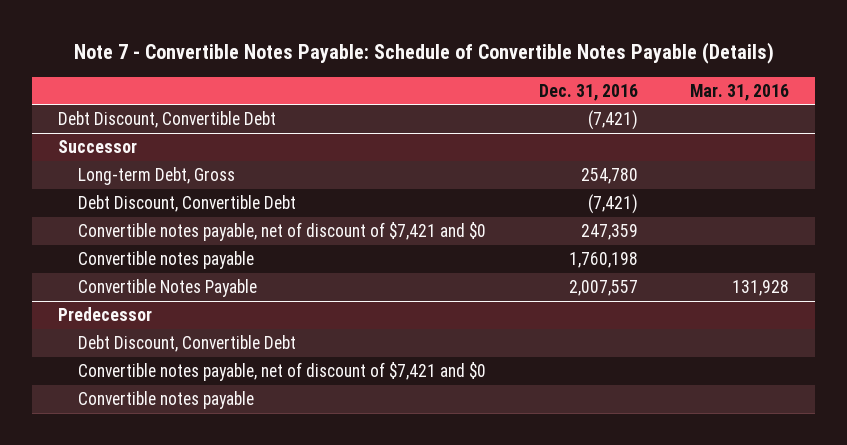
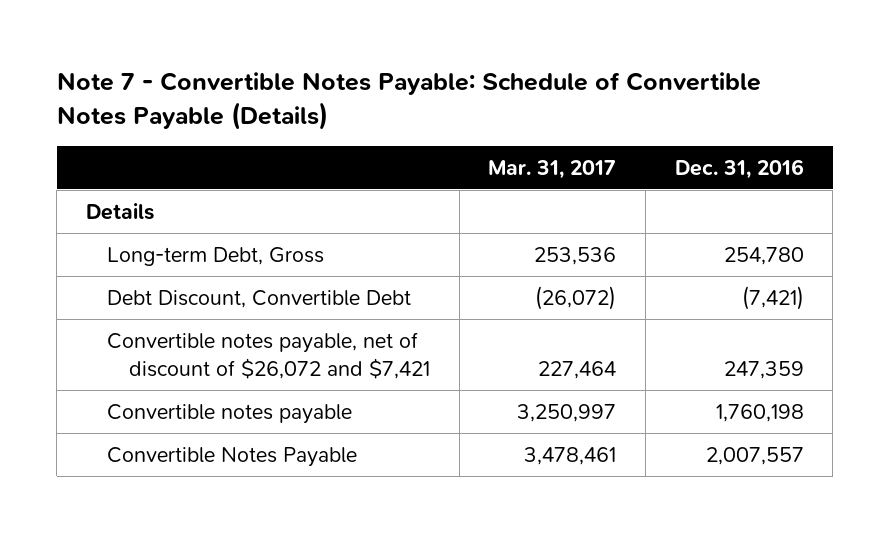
[690,83,790,101] Mar. 31, 2016 -> none
none -> [488,159,617,179] Mar. 31, 2017
[58,111,277,129] Debt Discount, Convertible Debt -> none
[58,140,138,154] Successor -> none
none -> [85,202,154,220] Details
[78,222,487,242] Convertible notes payable, net of discount of $7,421 and $0 -> [107,331,430,379] Convertible notes payable, net of discount of $26,072 and $7,421
[58,307,153,322] Predecessor -> none
[78,335,297,353] Debt Discount, Convertible Debt -> none
[78,362,487,382] Convertible notes payable, net of discount of $7,421 and $0 -> none
[78,391,255,410] Convertible notes payable -> none

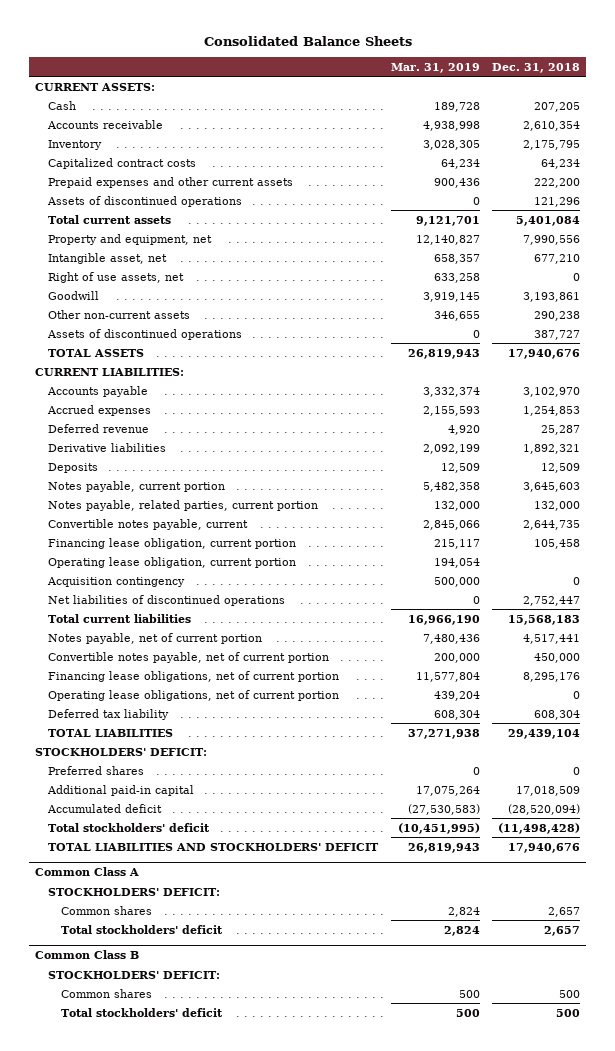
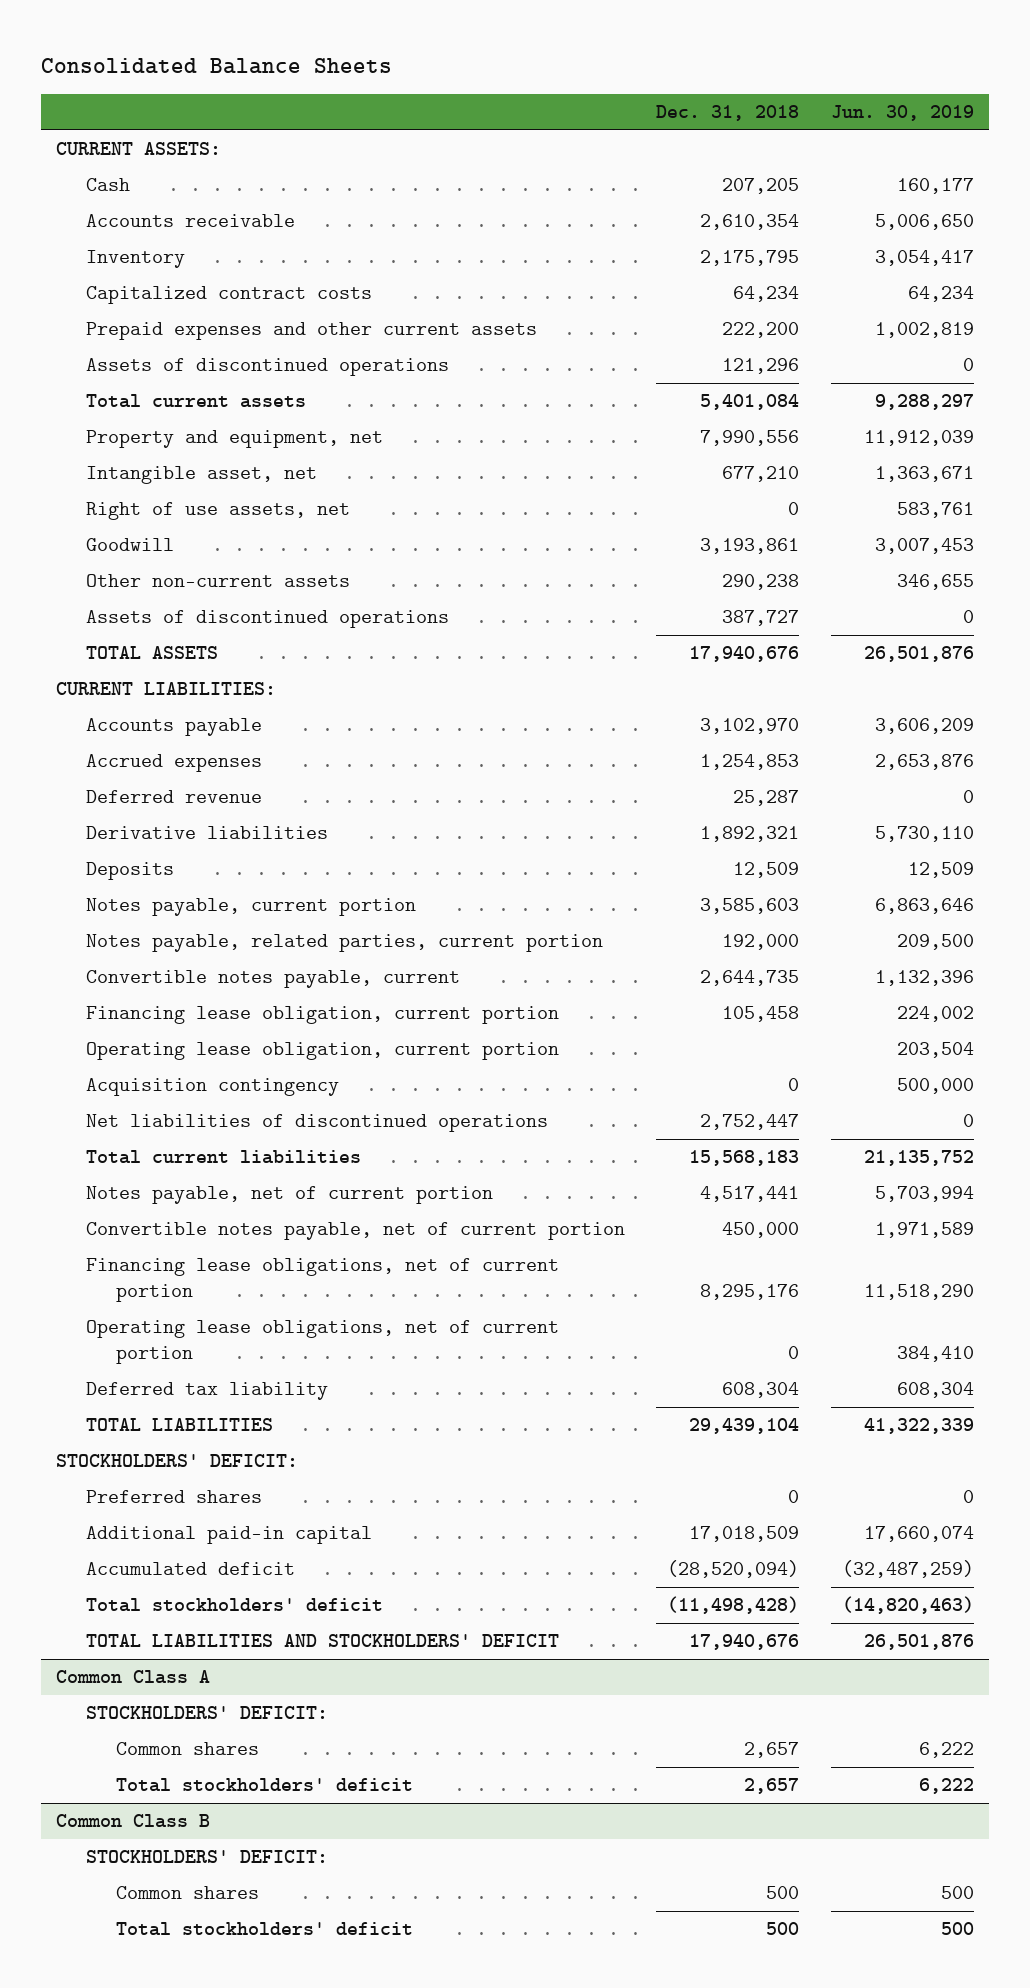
[390,62,480,73] Mar. 31, 2019 -> none
none -> [830,105,974,122] Jun. 30, 2019
[522,481,580,492] 3,645,603 -> [700,898,800,915] 3,585,603
[533,500,580,511] 132,000 -> [722,934,800,951] 192,000

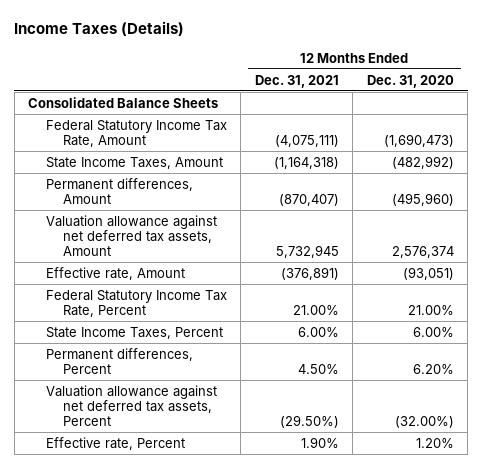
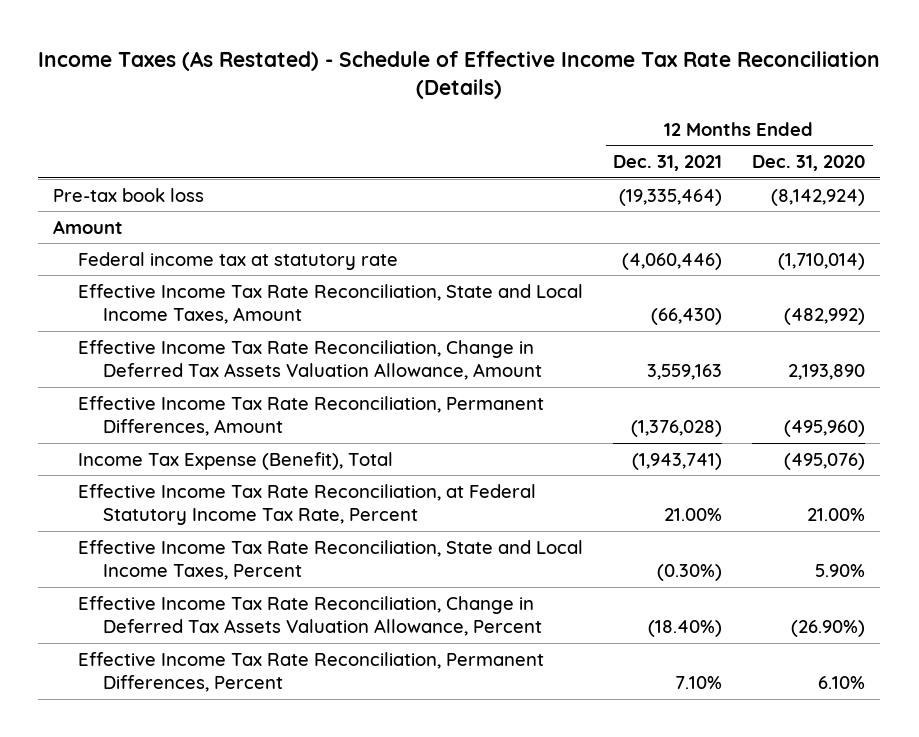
[14,21,185,37] Income Taxes (Details) -> [38,50,881,100] Income Taxes (As Restated) - Schedule of Effective Income Tax Rate Reconciliation (Details)
[28,96,219,108] Consolidated Balance Sheets -> none
[45,177,193,204] Permanent differences, Amount -> none
[45,266,185,280] Effective rate, Amount -> none
[45,347,193,374] Permanent differences, Percent -> none
[45,436,185,450] Effective rate, Percent -> none
none -> [53,187,205,202] Pre-tax book loss
none -> [53,219,124,234] Amount
[45,119,227,147] Federal Statutory Income Tax Rate, Amount -> [78,251,399,270] Federal income tax at statutory rate
[274,134,339,147] (4,075,111) -> [622,252,723,270] (4,060,446)
[383,133,454,147] (1,690,473) -> [778,252,866,270] (1,710,014)
[45,156,223,169] State Income Taxes, Amount -> [78,283,584,325] Effective Income Tax Rate Reconciliation, State and Local Income Taxes, Amount
[273,156,339,169] (1,164,318) -> [651,308,723,326] (66,430)
[45,214,217,257] Valuation allowance against net deferred tax assets, Amount -> [78,339,543,381] Effective Income Tax Rate Reconciliation, Change in Deferred Tax Assets Valuation Allowance, Amount
[275,245,339,259] 5,732,945 -> [647,364,723,381] 3,559,163
[391,246,454,259] 2,576,374 -> [788,364,866,381] 2,193,890
none -> [78,395,545,437] Effective Income Tax Rate Reconciliation, Permanent Differences, Amount
none -> [78,451,394,470] Income Tax Expense (Benefit), Total
[45,289,227,317] Federal Statutory Income Tax Rate, Percent -> [78,483,537,526] Effective Income Tax Rate Reconciliation, at Federal Statutory Income Tax Rate, Percent
[45,326,223,339] State Income Taxes, Percent -> [78,539,584,581] Effective Income Tax Rate Reconciliation, State and Local Income Taxes, Percent
[297,326,339,337] 6.00% -> [657,564,723,582] (0.30%)
[412,326,454,337] 6.00% -> [815,564,866,578] 5.90%
[45,384,217,427] Valuation allowance against net deferred tax assets, Percent -> [78,595,543,637] Effective Income Tax Rate Reconciliation, Change in Deferred Tax Assets Valuation Allowance, Percent
[279,415,339,429] (29.50%) -> [648,620,723,638] (18.40%)
[394,416,454,429] (32.00%) -> [791,620,866,638] (26.90%)
none -> [78,651,545,693] Effective Income Tax Rate Reconciliation, Permanent Differences, Percent

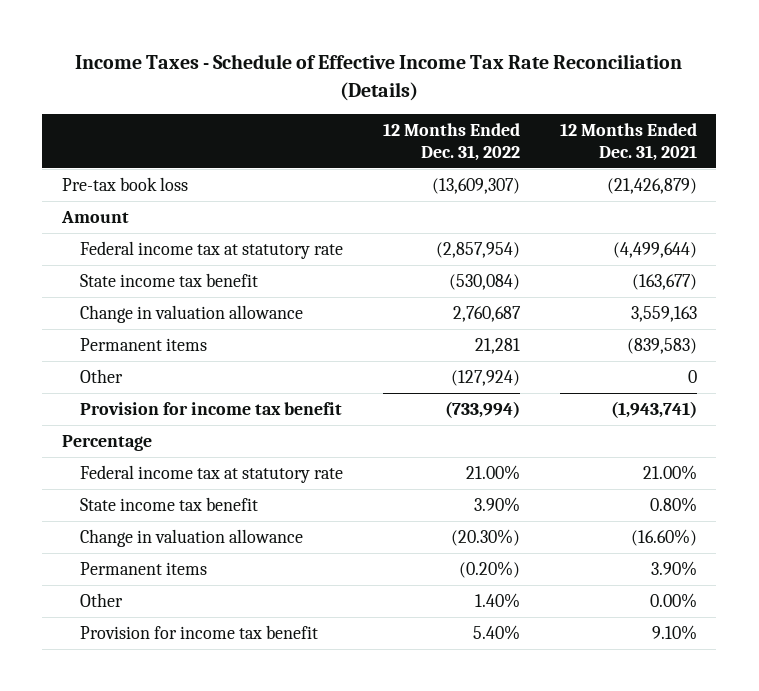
[38,50,881,100] Income Taxes (As Restated) - Schedule of Effective Income Tax Rate Reconciliation (Details) -> [75,54,683,101] Income Taxes - Schedule of Effective Income Tax Rate Reconciliation (Details)
[752,155,866,172] Dec. 31, 2020 -> none
none -> [383,123,521,161] 12 Months Ended Dec. 31, 2022
[619,188,723,206] (19,335,464) -> [606,177,697,194] (21,426,879)
[78,395,545,437] Effective Income Tax Rate Reconciliation, Permanent Differences, Amount -> none
[78,651,545,693] Effective Income Tax Rate Reconciliation, Permanent Differences, Percent -> none
[622,252,723,270] (4,060,446) -> [612,241,697,258] (4,499,644)
[78,283,584,325] Effective Income Tax Rate Reconciliation, State and Local Income Taxes, Amount -> [80,272,259,287] State income tax benefit
[651,308,723,326] (66,430) -> [631,273,697,290] (163,677)
[78,339,543,381] Effective Income Tax Rate Reconciliation, Change in Deferred Tax Assets Valuation Allowance, Amount -> [80,304,304,323] Change in valuation allowance
none -> [80,337,208,351] Permanent items
none -> [80,368,124,383] Other
[78,451,394,470] Income Tax Expense (Benefit), Total -> [80,401,343,415] Provision for income tax benefit
none -> [61,434,152,451] Percentage
[78,483,537,526] Effective Income Tax Rate Reconciliation, at Federal Statutory Income Tax Rate, Percent -> [80,464,344,483] Federal income tax at statutory rate
[78,539,584,581] Effective Income Tax Rate Reconciliation, State and Local Income Taxes, Percent -> [80,496,259,511] State income tax benefit
[657,564,723,582] (0.30%) -> [649,496,697,512] 0.80%
[78,595,543,637] Effective Income Tax Rate Reconciliation, Change in Deferred Tax Assets Valuation Allowance, Percent -> [80,528,304,547] Change in valuation allowance
[648,620,723,638] (18.40%) -> [630,528,697,546] (16.60%)
none -> [80,561,208,575] Permanent items
none -> [80,592,124,607] Other
none -> [80,624,319,639] Provision for income tax benefit

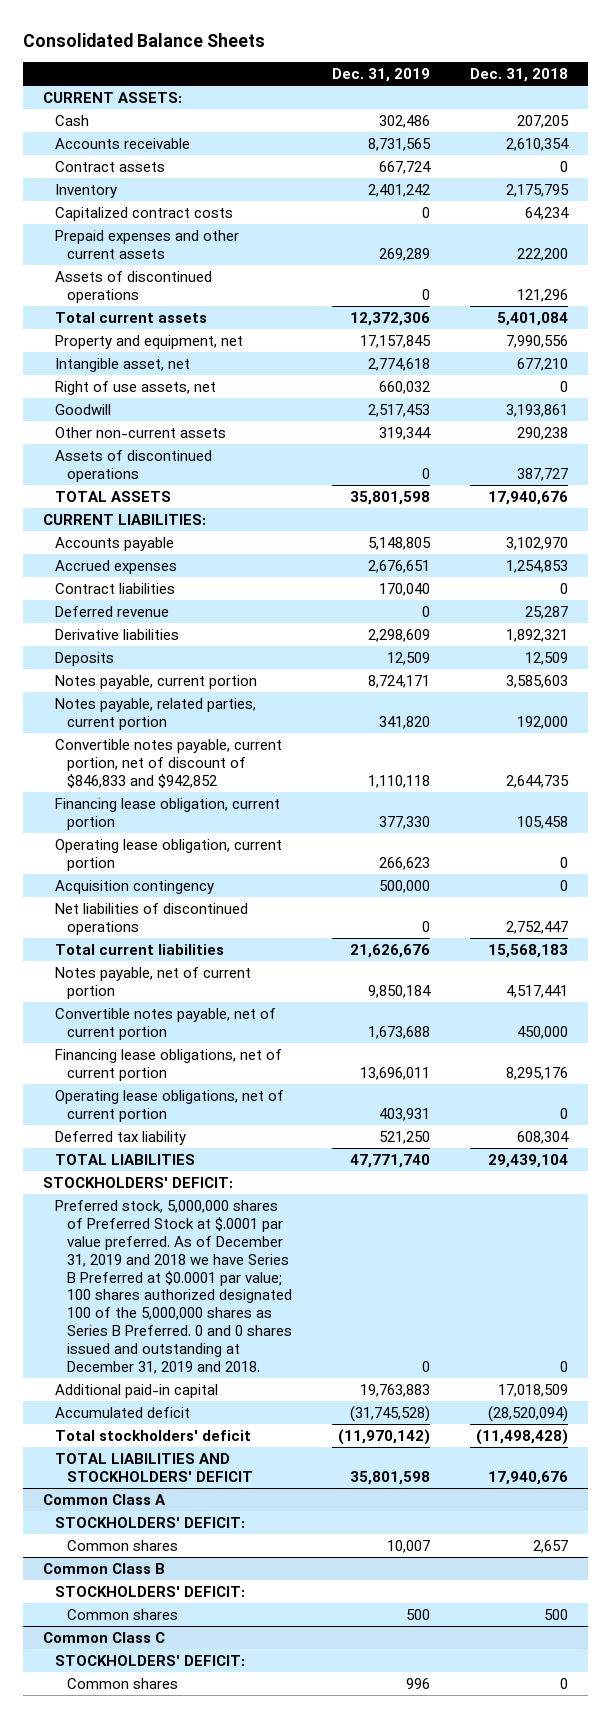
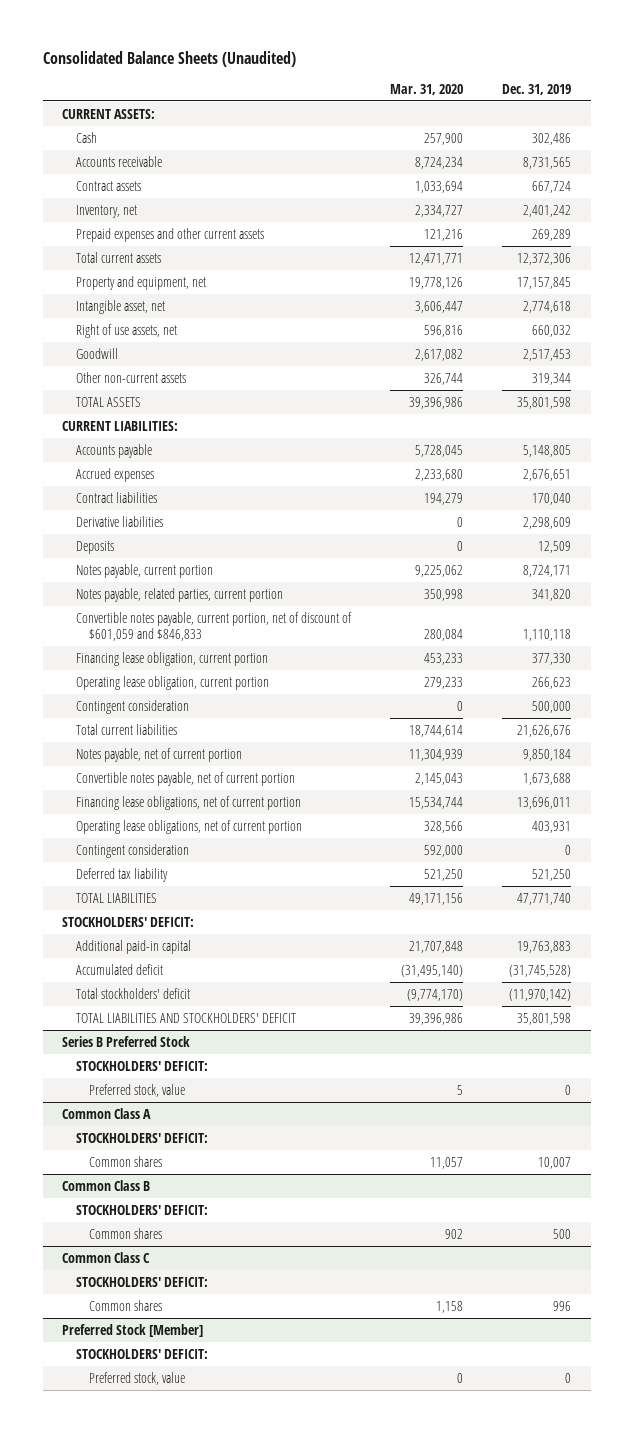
[22,32,265,47] Consolidated Balance Sheets -> [42,50,296,67] Consolidated Balance Sheets (Unaudited)
[469,67,568,82] Dec. 31, 2018 -> none
none -> [389,83,463,95] Mar. 31, 2020
[54,207,233,222] Capitalized contract costs -> none
[54,184,117,199] Inventory -> [75,204,137,218] Inventory, net
[54,271,212,304] Assets of discontinued operations -> none
[54,450,212,483] Assets of discontinued operations -> none
[54,606,169,618] Deferred revenue -> none
[54,739,282,788] Convertible notes payable, current portion, net of discount of $846,833 and $942,852 -> [75,611,352,641] Convertible notes payable, current portion, net of discount of $601,059 and $846,833
[54,880,214,895] Acquisition contingency -> none
[54,903,248,936] Net liabilities of discontinued operations -> none
none -> [75,699,189,714] Contingent consideration
none -> [75,843,189,858] Contingent consideration
[54,1200,292,1374] Preferred stock, 5,000,000 shares of Preferred Stock at $.0001 par value preferred. As of December 31, 2019 and 2018 we have Series B Preferred at $0.0001 par value; 100 shares authorized designated 100 of the 5,000,000 shares as Series B Preferred. 0 and 0 shares issued and outstanding at December 31, 2019 and 2018. -> none
none -> [62,1035,191,1047] Series B Preferred Stock
none -> [75,1060,208,1071] STOCKHOLDERS' DEFICIT:
none -> [88,1083,185,1097] Preferred stock, value
none -> [62,1323,204,1337] Preferred Stock [Member]
none -> [75,1348,208,1359] STOCKHOLDERS' DEFICIT:
none -> [88,1371,185,1385] Preferred stock, value

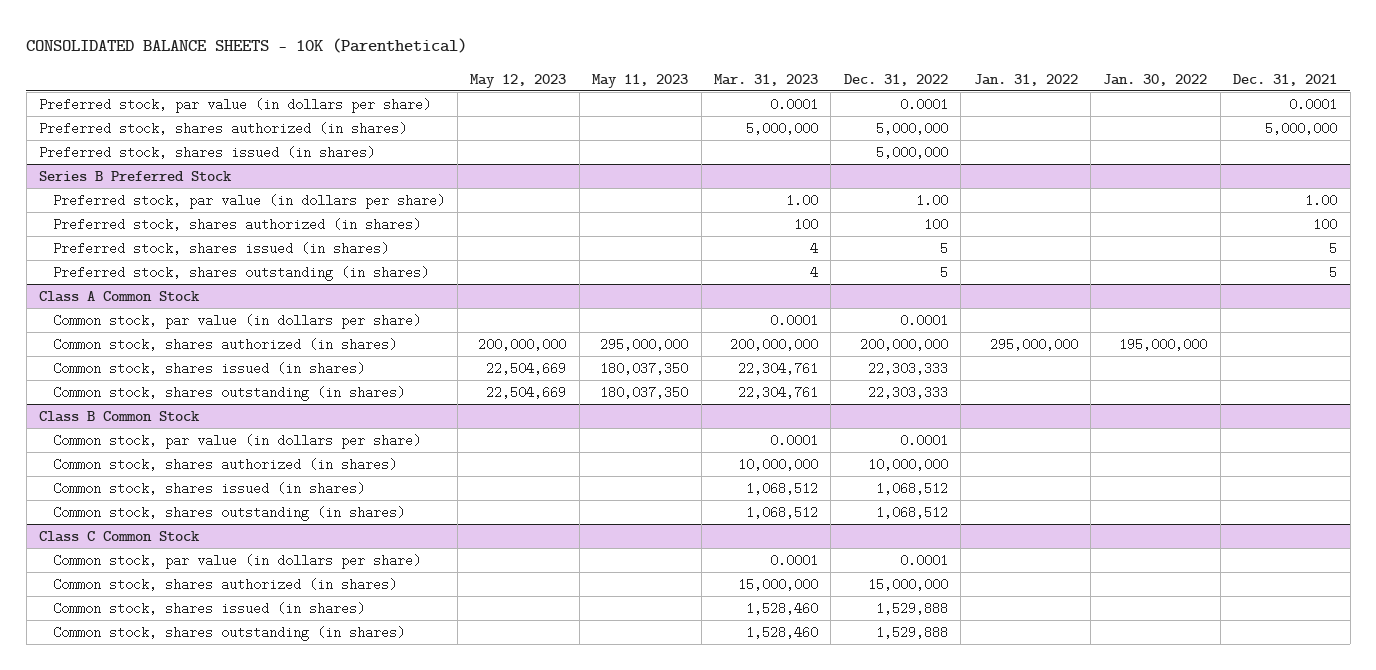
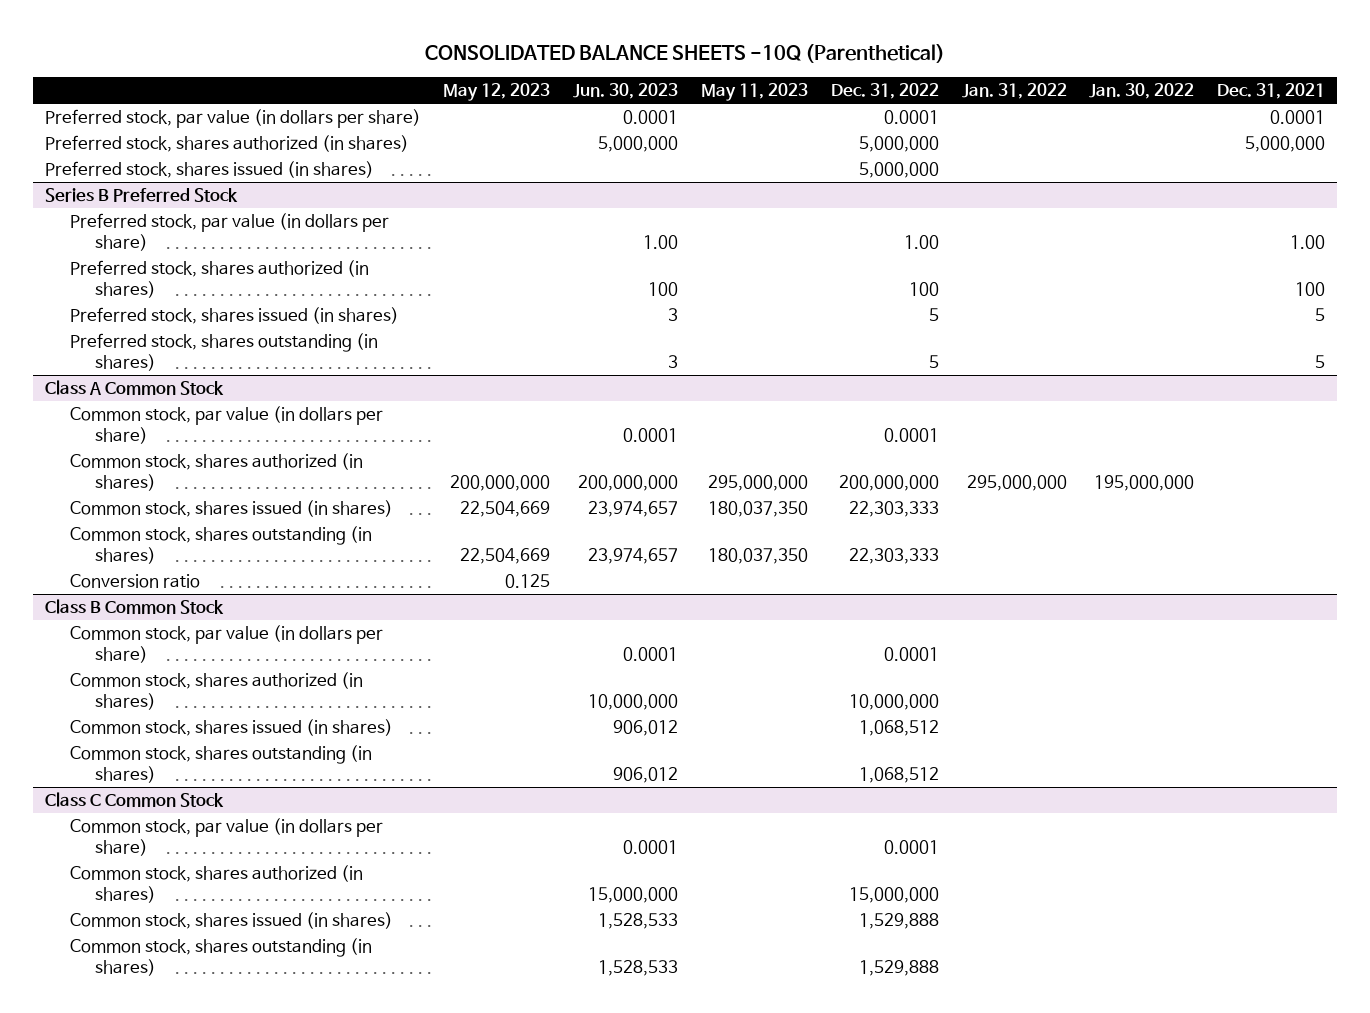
[26,37,468,53] CONSOLIDATED BALANCE SHEETS - 10K (Parenthetical) -> [424,43,945,63] CONSOLIDATED BALANCE SHEETS -10Q (Parenthetical)
[714,73,819,86] Mar. 31, 2023 -> none
none -> [573,82,679,99] Jun. 30, 2023
none -> [69,574,200,589] Conversion ratio

